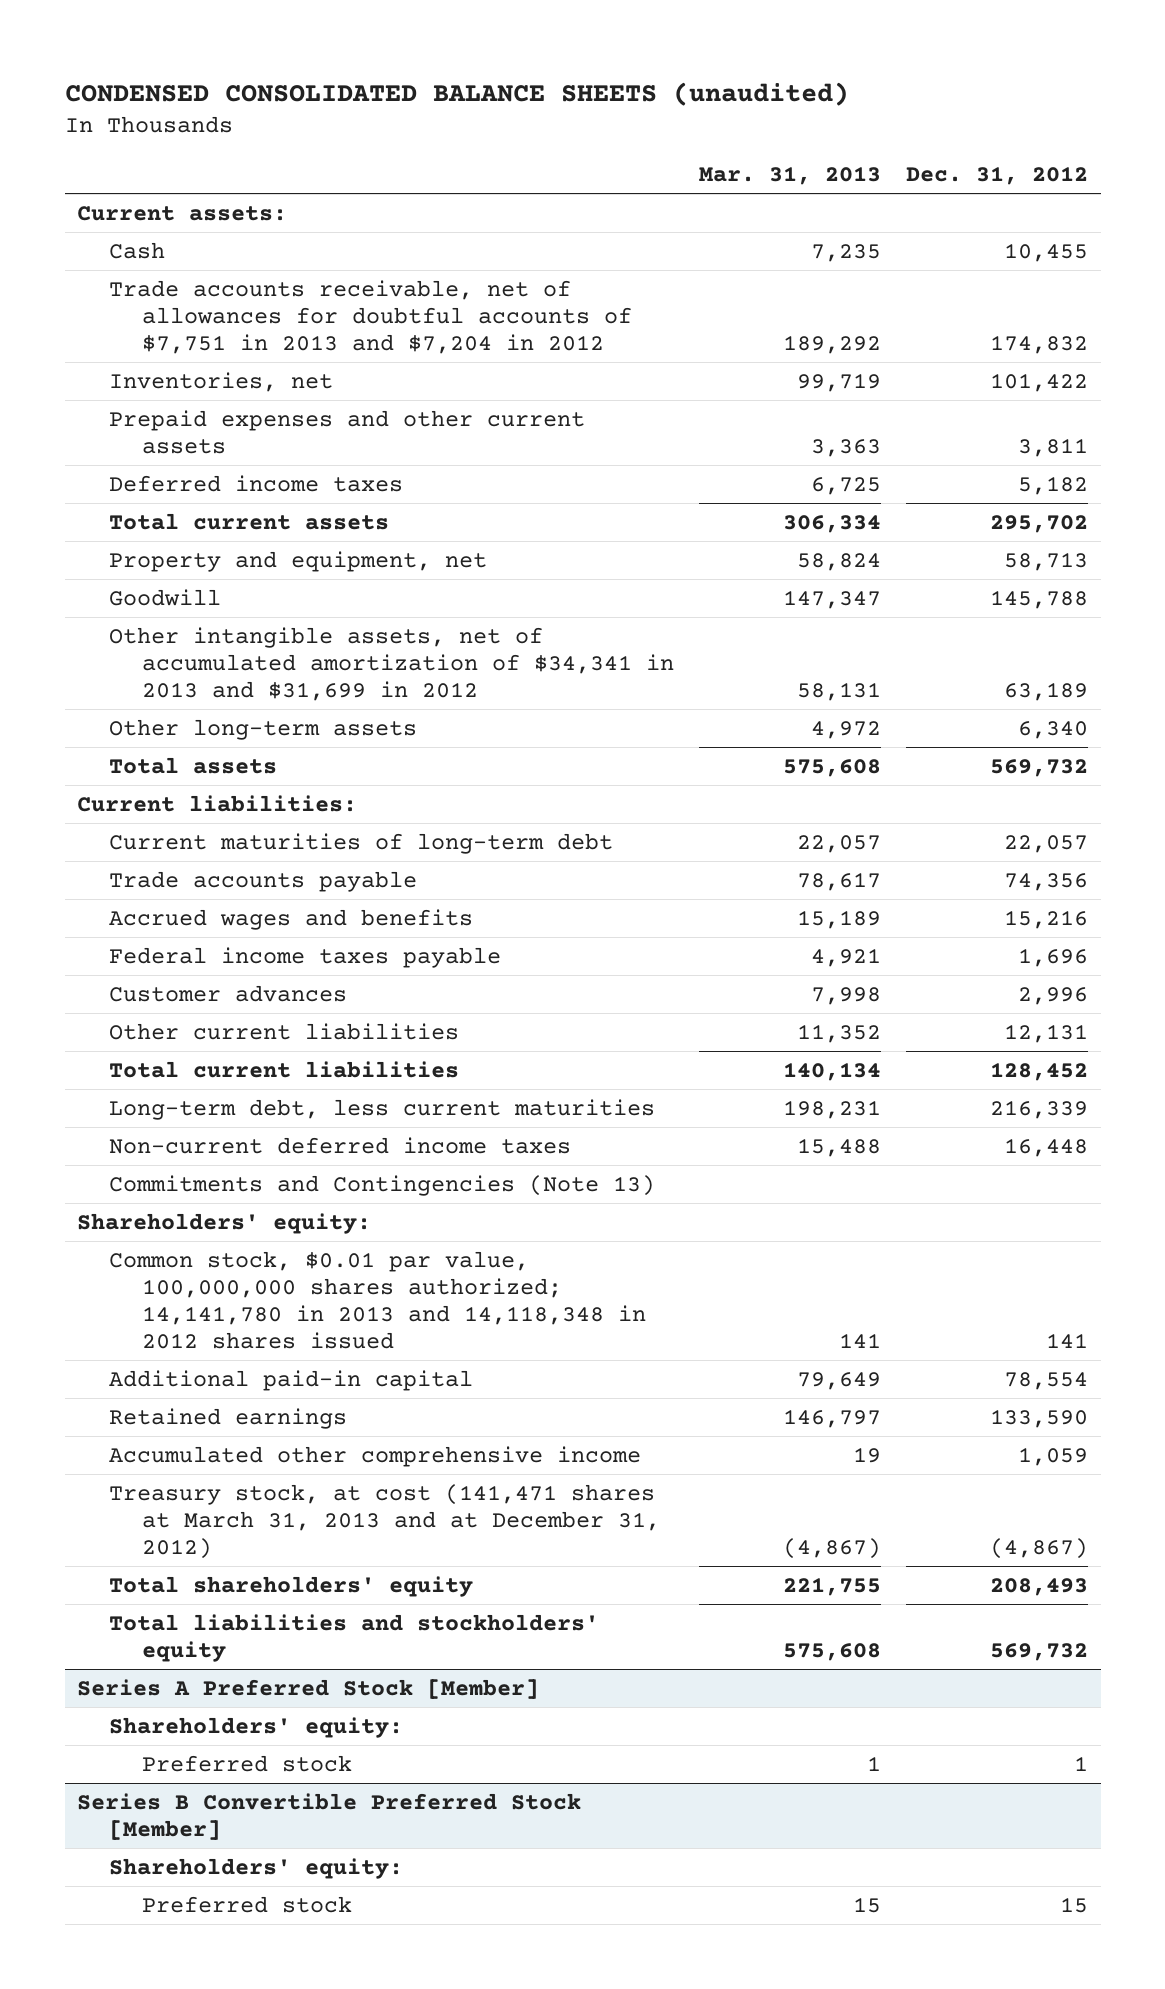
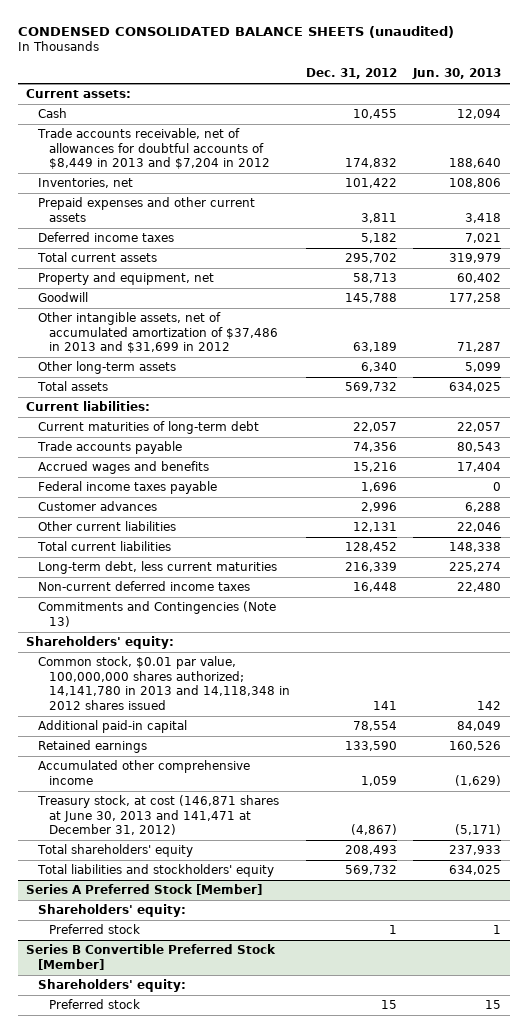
[698,166,881,186] Mar. 31, 2013 -> none
none -> [412,68,502,80] Jun. 30, 2013
[109,279,632,354] Trade accounts receivable, net of allowances for doubtful accounts of $7,751 in 2013 and $7,204 in 2012 -> [36,128,270,170] Trade accounts receivable, net of allowances for doubtful accounts of $8,449 in 2013 and $7,204 in 2012
[109,626,674,701] Other intangible assets, net of accumulated amortization of $34,341 in 2013 and $31,699 in 2012 -> [37,312,278,354] Other intangible assets, net of accumulated amortization of $37,486 in 2013 and $31,699 in 2012
[109,1483,660,1559] Treasury stock, at cost (141,471 shares at March 31, 2013 and at December 31, 2012) -> [36,795,279,836] Treasury stock, at cost (146,871 shares at June 30, 2013 and 141,471 at December 31, 2012)

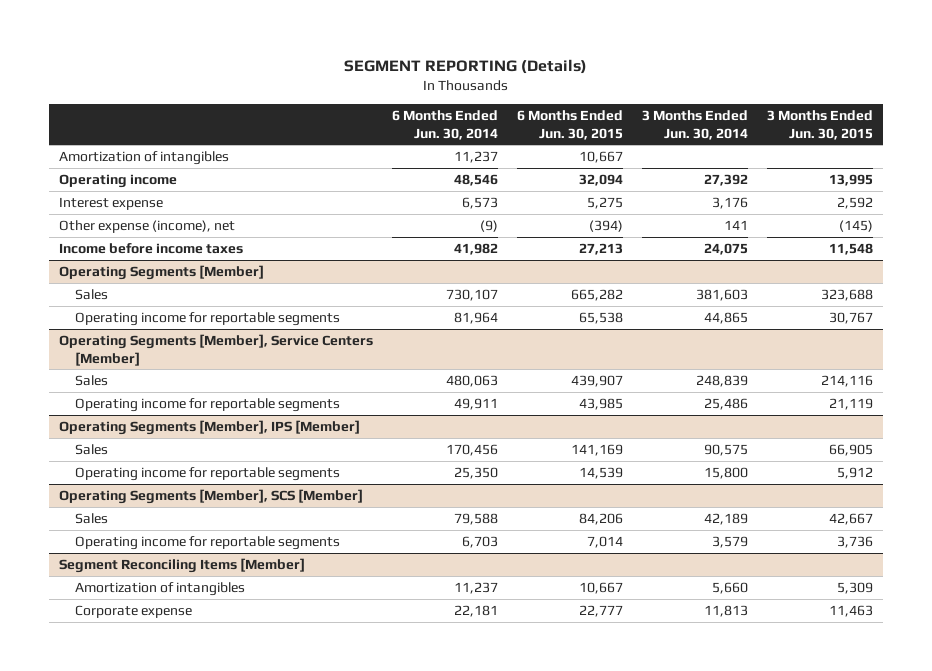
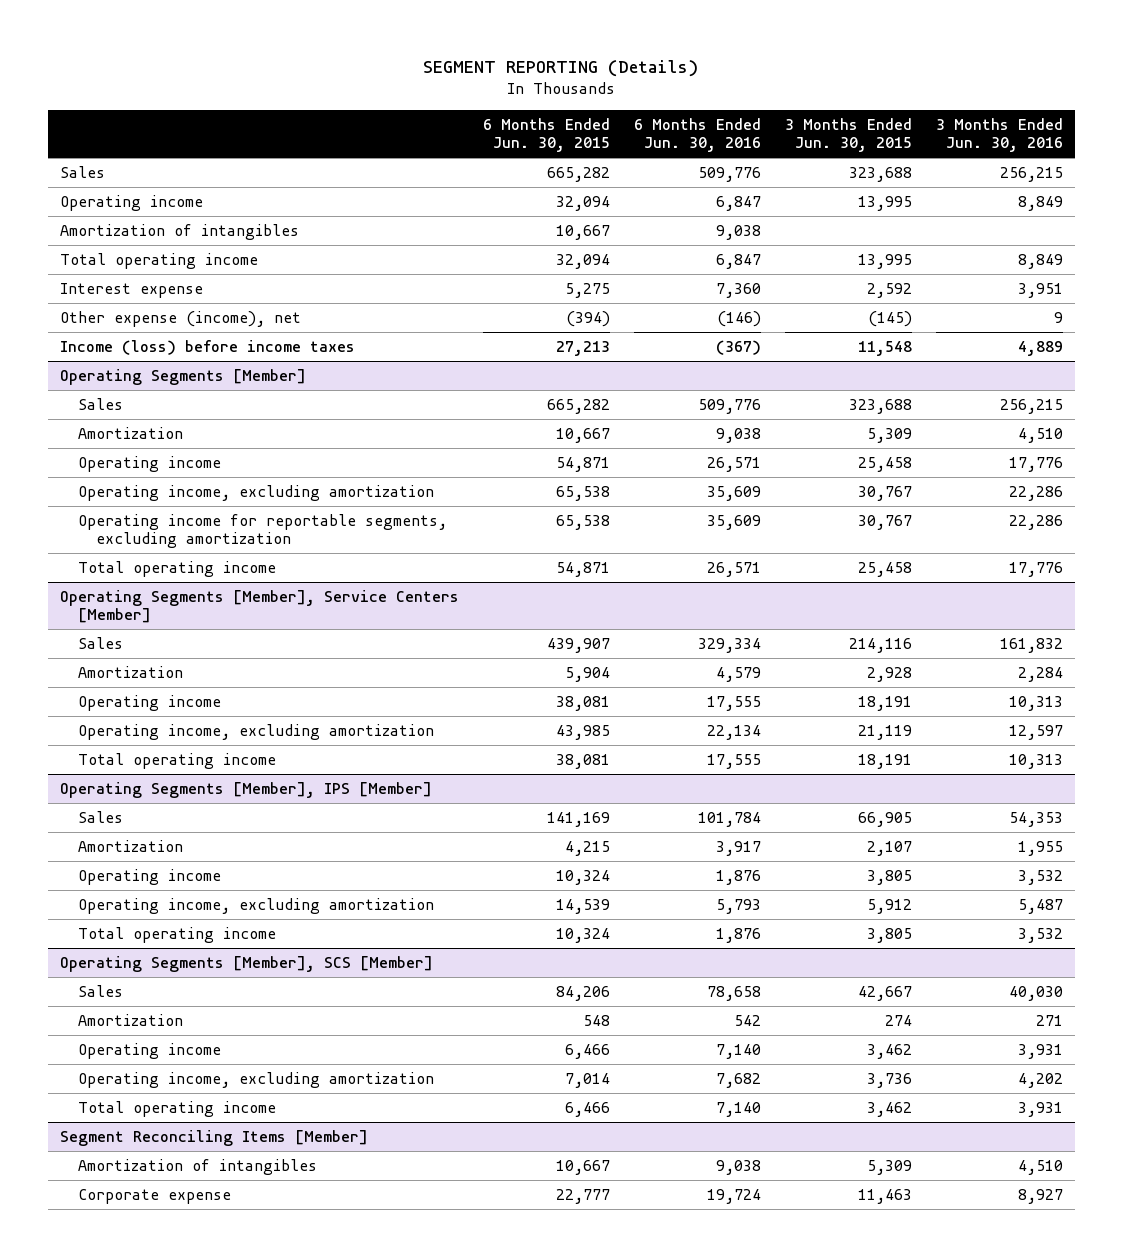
[391,109,498,140] 6 Months Ended Jun. 30, 2014 -> none
[642,109,749,140] 3 Months Ended Jun. 30, 2014 -> none
none -> [633,117,761,153] 6 Months Ended Jun. 30, 2016
none -> [935,117,1063,153] 3 Months Ended Jun. 30, 2016
none -> [60,165,106,178] Sales
[58,150,229,165] Amortization of intangibles -> [60,223,300,240] Amortization of intangibles
none -> [60,252,259,269] Total operating income
[58,242,243,254] Income before income taxes -> [60,339,356,355] Income (loss) before income taxes
none -> [77,426,183,439] Amortization
none -> [77,455,221,472] Operating income
none -> [77,484,434,501] Operating income, excluding amortization
[74,311,340,326] Operating income for reportable segments -> [77,513,447,549] Operating income for reportable segments, excluding amortization
none -> [77,560,276,577] Total operating income
none -> [77,665,183,678] Amortization
none -> [77,694,221,711] Operating income
[74,397,340,412] Operating income for reportable segments -> [77,723,434,740] Operating income, excluding amortization
none -> [77,752,276,769] Total operating income
none -> [77,839,183,852] Amortization
none -> [77,868,221,885] Operating income
[74,466,340,481] Operating income for reportable segments -> [77,897,434,914] Operating income, excluding amortization
none -> [77,926,276,943] Total operating income
none -> [77,1013,183,1026] Amortization
none -> [77,1042,221,1059] Operating income
[74,535,340,550] Operating income for reportable segments -> [77,1071,434,1088] Operating income, excluding amortization
none -> [77,1100,276,1117] Total operating income

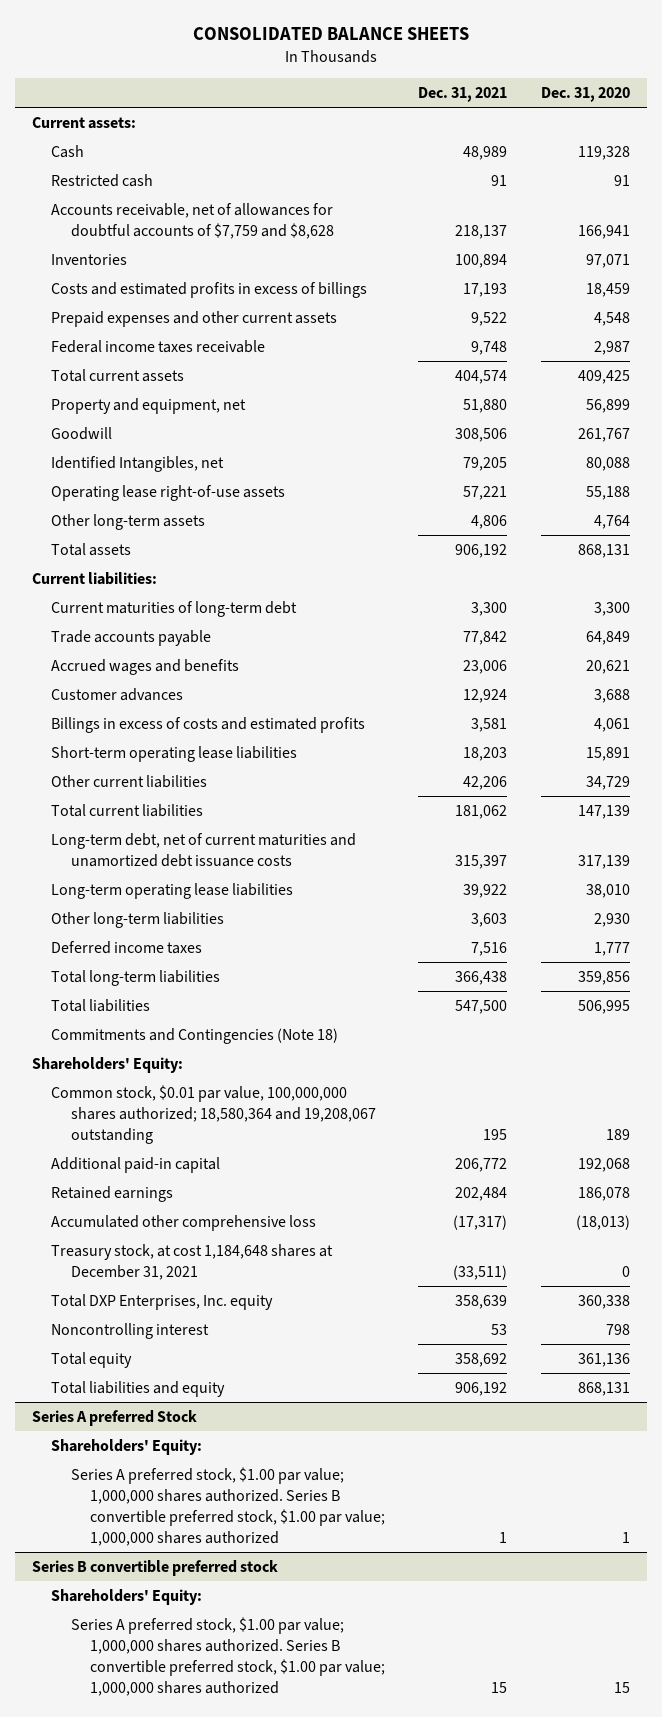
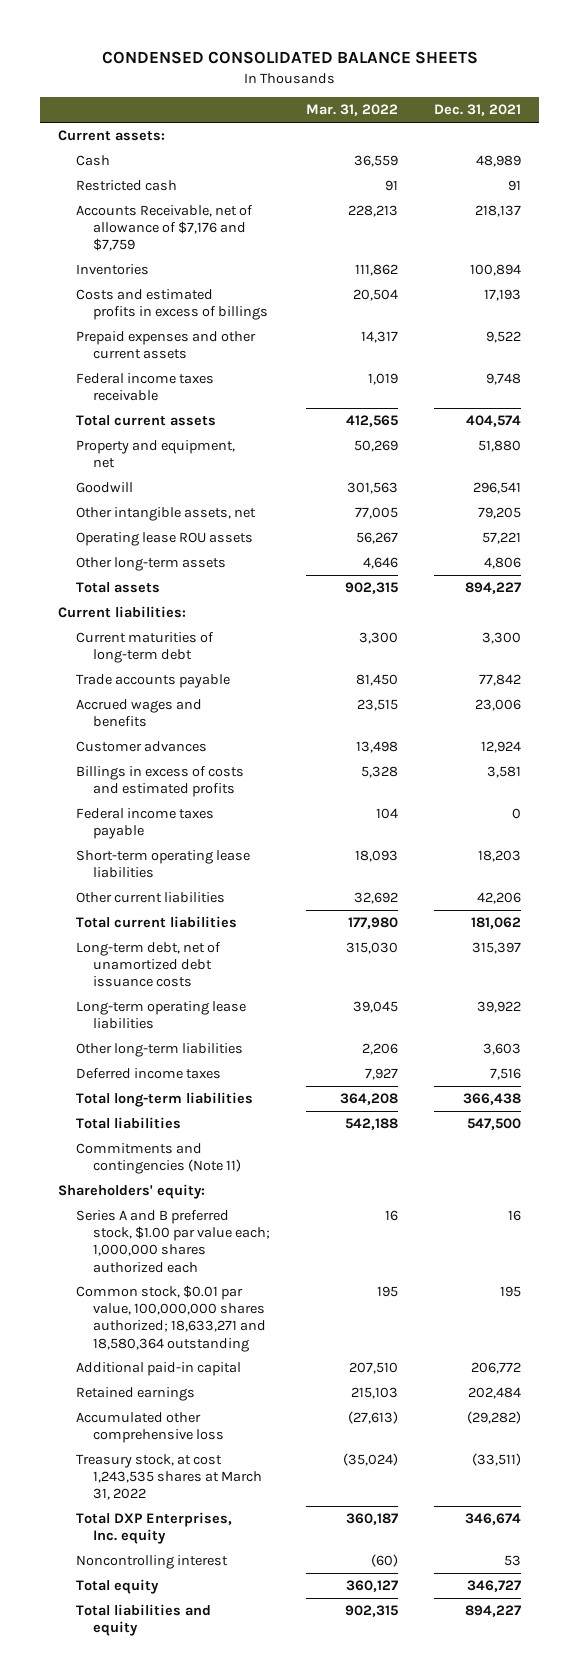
[193,27,470,41] CONSOLIDATED BALANCE SHEETS -> [101,51,478,65] CONDENSED CONSOLIDATED BALANCE SHEETS
[541,87,631,103] Dec. 31, 2020 -> none
none -> [306,104,399,117] Mar. 31, 2022
[51,202,334,239] Accounts receivable, net of allowances for doubtful accounts of $7,759 and $8,628 -> [75,205,253,252] Accounts Receivable, net of allowance of $7,176 and $7,759
[455,427,508,442] 308,506 -> [473,482,522,495] 296,541
[51,455,225,472] Identified Intangibles, net -> [75,507,256,522] Other intangible assets, net
[51,484,286,501] Operating lease right-of-use assets -> [75,532,253,547] Operating lease ROU assets
[455,543,508,558] 906,192 -> [465,582,522,595] 894,227
none -> [75,808,214,840] Federal income taxes payable
[51,832,357,867] Long-term debt, net of current maturities and unamortized debt issuance costs -> [75,942,221,988] Long-term debt, net of unamortized debt issuance costs
[51,1027,339,1044] Commitments and Contingencies (Note 18) -> [75,1143,242,1175] Commitments and contingencies (Note 11)
[31,1056,183,1073] Shareholders' Equity: -> [58,1184,206,1200] Shareholders' equity:
none -> [75,1210,271,1273] Series A and B preferred stock, $1.00 par value each; 1,000,000 shares authorized each
[51,1084,376,1144] Common stock, $0.01 par value, 100,000,000 shares authorized; 18,580,364 and 19,208,067 outstanding -> [75,1285,267,1352] Common stock, $0.01 par value, 100,000,000 shares authorized; 18,633,271 and 18,580,364 outstanding
[453,1214,508,1230] (17,317) -> [467,1411,522,1425] (29,282)
[51,1243,334,1280] Treasury stock, at cost 1,184,648 shares at December 31, 2021 -> [75,1454,263,1501] Treasury stock, at cost 1,243,535 shares at March 31, 2022
[455,1294,508,1309] 358,639 -> [465,1513,522,1526] 346,674
[31,1409,197,1426] Series A preferred Stock -> none
[51,1438,203,1455] Shareholders' Equity: -> none
[70,1466,385,1546] Series A preferred stock, $1.00 par value; 1,000,000 shares authorized. Series B convertible preferred stock, $1.00 par value; 1,000,000 shares authorized -> none
[31,1559,278,1576] Series B convertible preferred stock -> none
[51,1588,203,1605] Shareholders' Equity: -> none
[70,1616,385,1696] Series A preferred stock, $1.00 par value; 1,000,000 shares authorized. Series B convertible preferred stock, $1.00 par value; 1,000,000 shares authorized -> none
[455,1352,508,1367] 358,692 -> [467,1580,522,1593] 346,727
[455,1381,508,1396] 906,192 -> [465,1605,522,1618] 894,227

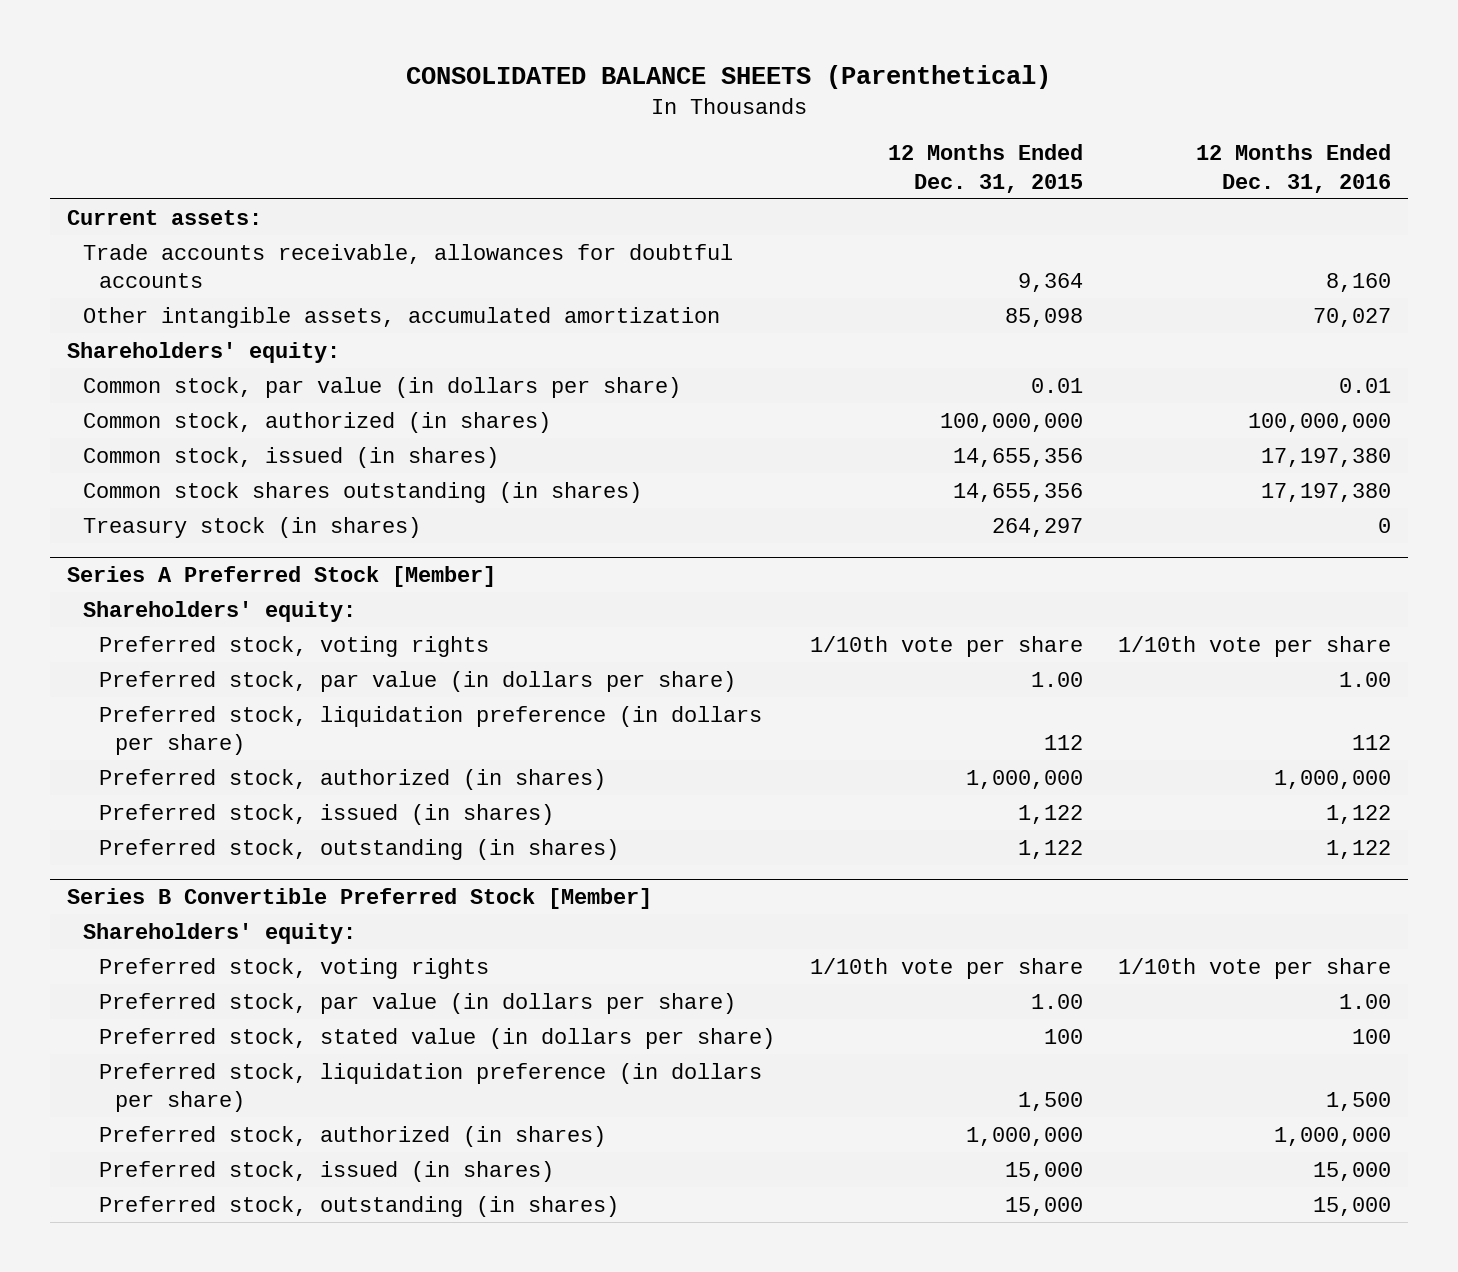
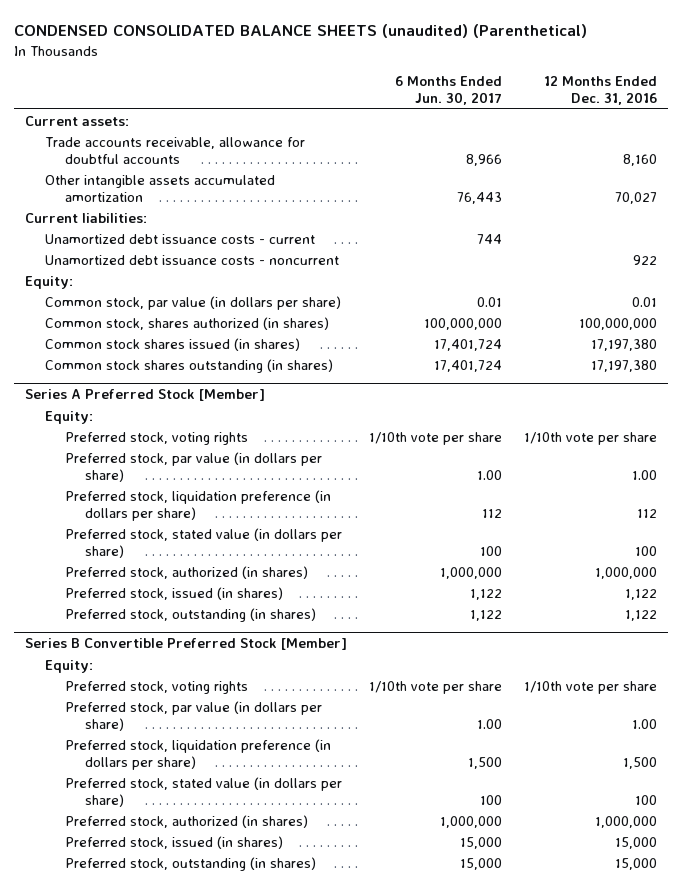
[405,65,1051,90] CONSOLIDATED BALANCE SHEETS (Parenthetical) -> [13,24,587,39] CONDENSED CONSOLIDATED BALANCE SHEETS (unaudited) (Parenthetical)
[887,144,1083,193] 12 Months Ended Dec. 31, 2015 -> none
none -> [394,76,502,106] 6 Months Ended Jun. 30, 2017
[83,243,734,288] Trade accounts receivable, allowances for doubtful accounts -> [44,136,305,164] Trade accounts receivable, allowance for doubtful accounts
[83,306,721,328] Other intangible assets, accumulated amortization -> [44,174,275,202] Other intangible assets accumulated amortization
none -> [24,212,147,223] Current liabilities:
none -> [44,233,315,244] Unamortized debt issuance costs - current
none -> [44,254,339,265] Unamortized debt issuance costs - noncurrent
[67,341,341,363] Shareholders' equity: -> [24,275,73,289] Equity:
[83,411,552,433] Common stock, authorized (in shares) -> [44,316,329,330] Common stock, shares authorized (in shares)
[83,446,500,468] Common stock, issued (in shares) -> [44,337,300,351] Common stock shares issued (in shares)
[83,516,422,538] Treasury stock (in shares) -> none
[83,600,357,622] Shareholders' equity: -> [44,410,93,424] Equity:
none -> [64,527,342,558] Preferred stock, stated value (in dollars per share)
[83,922,357,944] Shareholders' equity: -> [44,659,93,673] Equity:
[98,1027,775,1049] Preferred stock, stated value (in dollars per share) -> [64,776,342,807] Preferred stock, stated value (in dollars per share)

